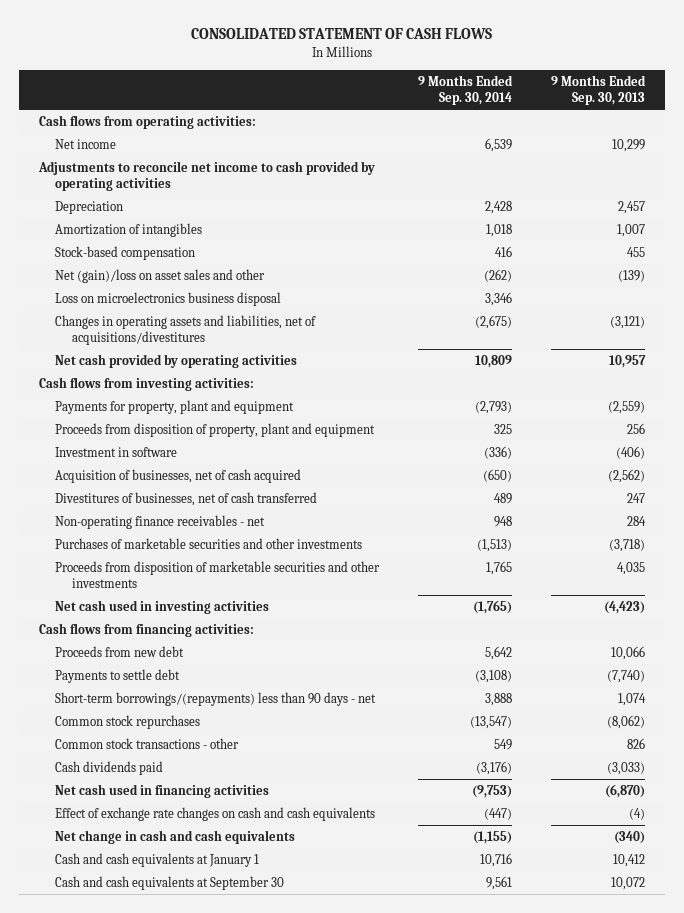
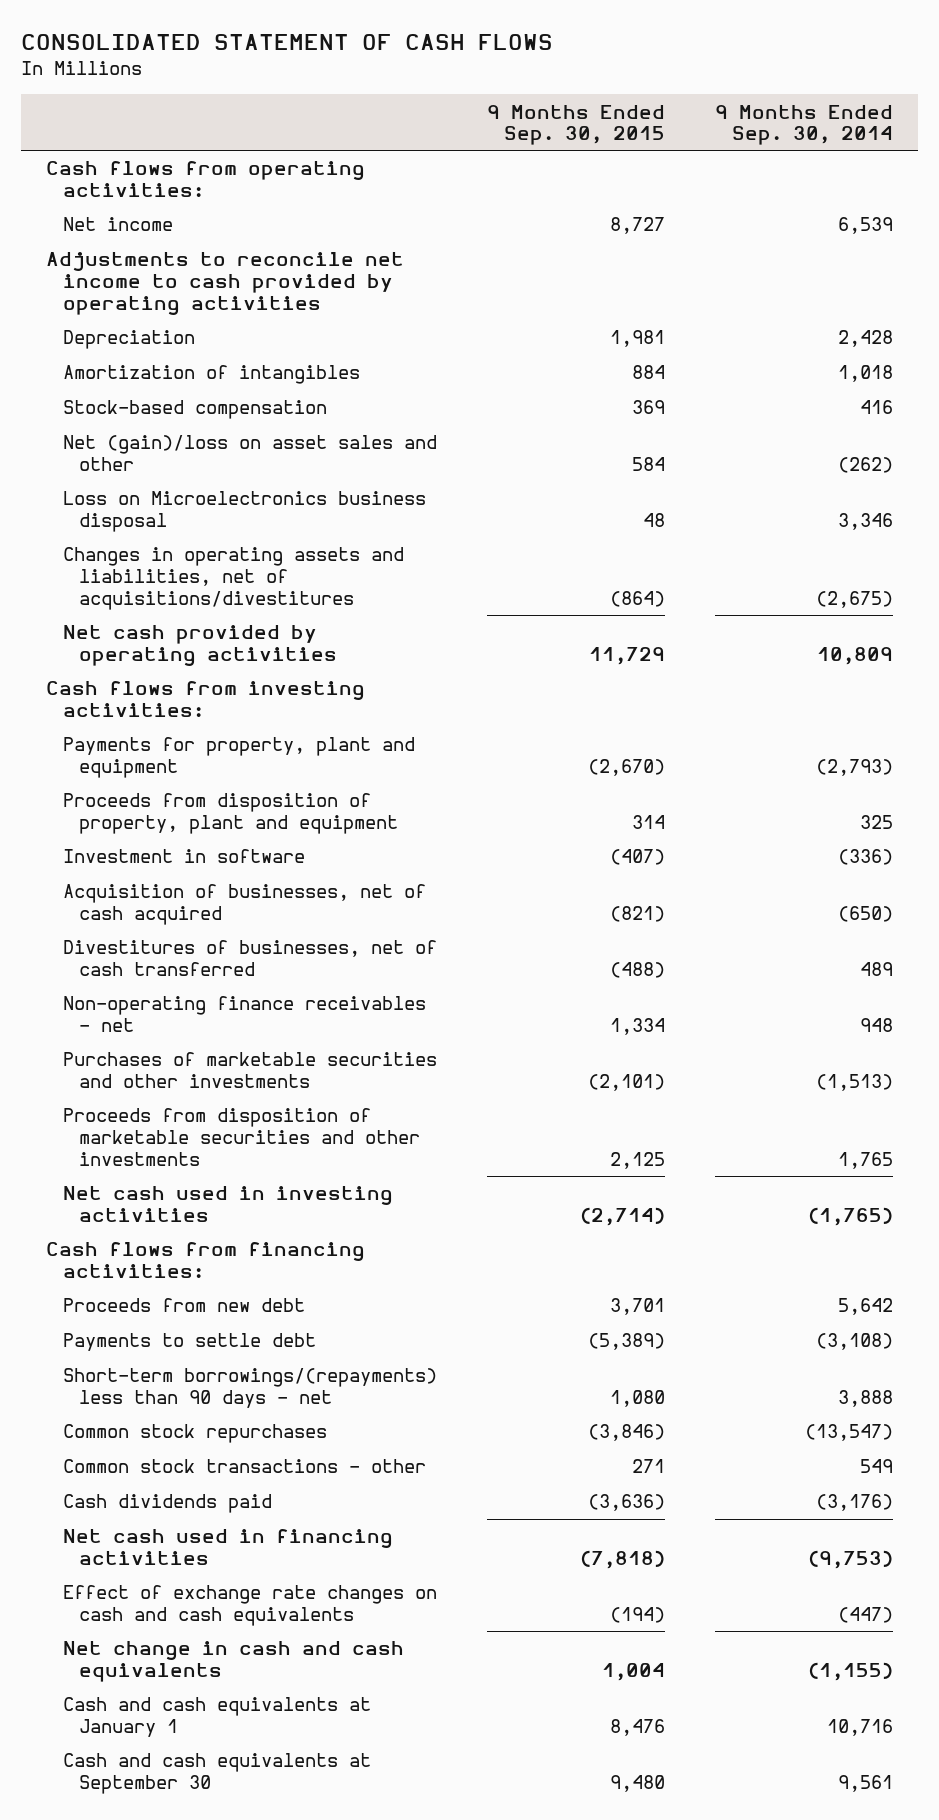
[551,74,647,106] 9 Months Ended Sep. 30, 2013 -> none
none -> [486,104,665,146] 9 Months Ended Sep. 30, 2015
[55,291,282,306] Loss on microelectronics business disposal -> [62,491,426,533] Loss on Microelectronics business disposal

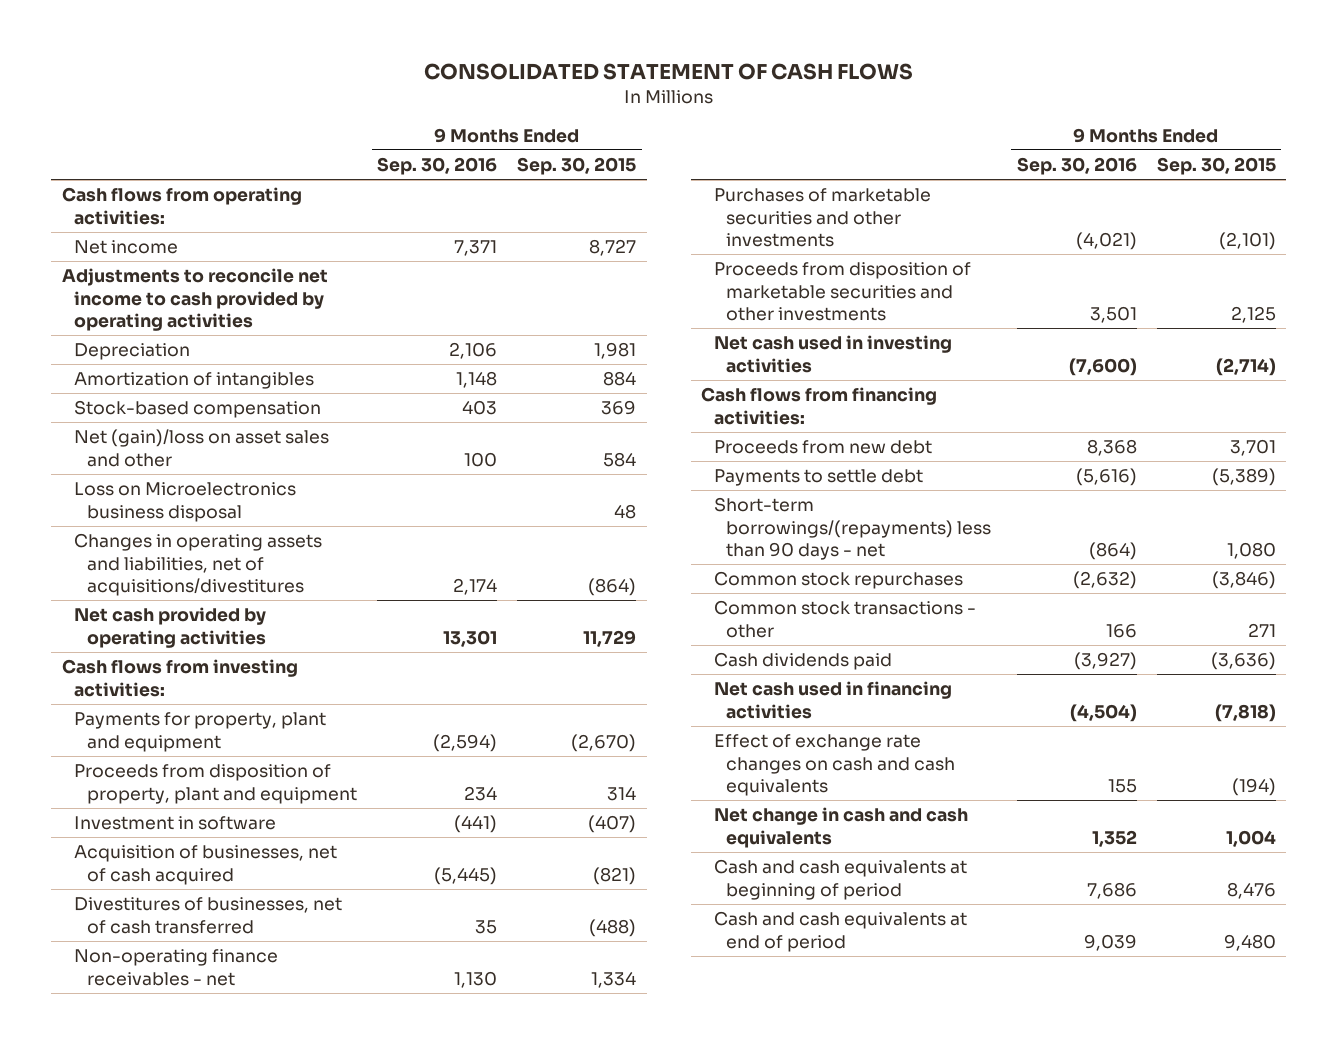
[714,104,893,146] 9 Months Ended Sep. 30, 2014 -> none
none -> [376,157,497,176] Sep. 30, 2016
[62,1697,371,1738] Cash and cash equivalents at January 1 -> [713,859,967,900] Cash and cash equivalents at beginning of period
[62,1753,371,1795] Cash and cash equivalents at September 30 -> [713,911,967,952] Cash and cash equivalents at end of period

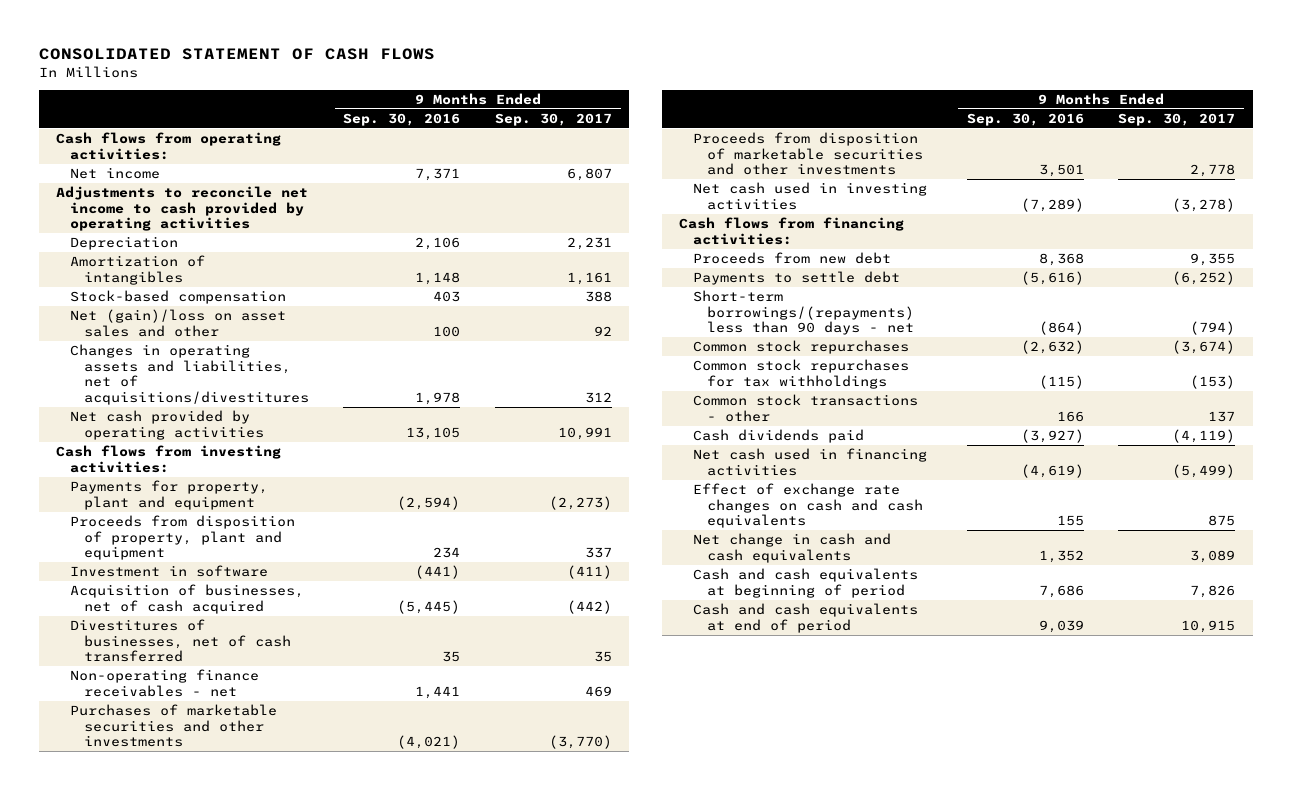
[517,157,637,176] Sep. 30, 2015 -> none
none -> [494,112,612,126] Sep. 30, 2017
[74,482,297,522] Loss on Microelectronics business disposal -> none
[452,578,497,596] 2,174 -> [415,392,461,406] 1,978
[442,629,497,647] 13,301 -> [406,426,461,440] 13,105
[453,970,497,988] 1,130 -> [415,685,461,699] 1,441
[1068,357,1137,376] (7,600) -> [1020,197,1084,212] (7,289)
none -> [693,359,910,389] Common stock repurchases for tax withholdings
[1069,703,1137,722] (4,504) -> [1020,463,1084,478] (4,619)

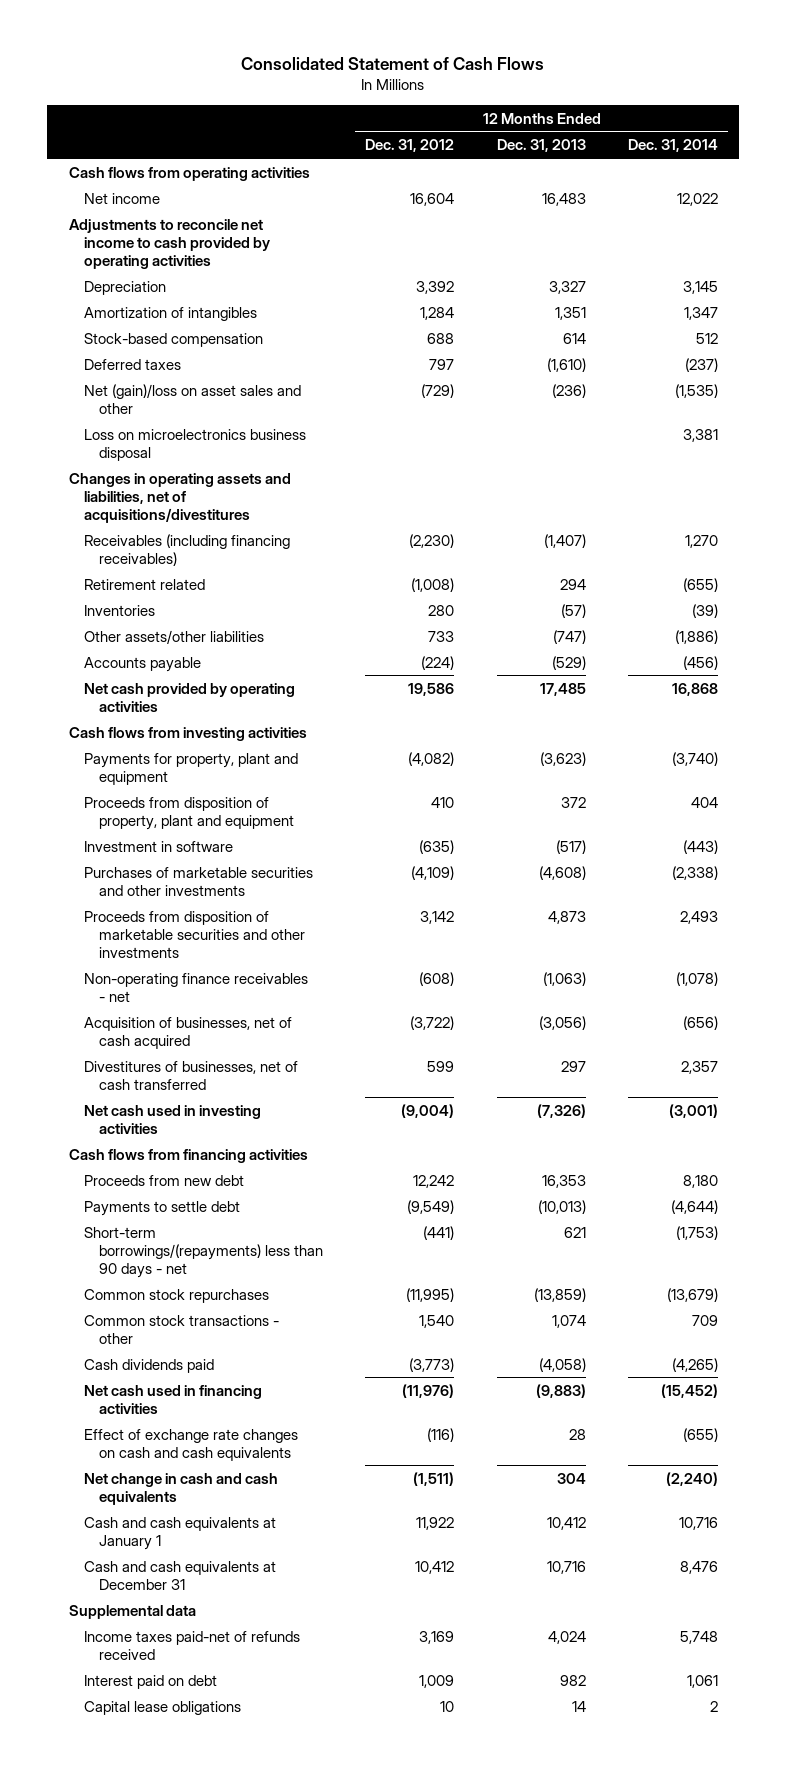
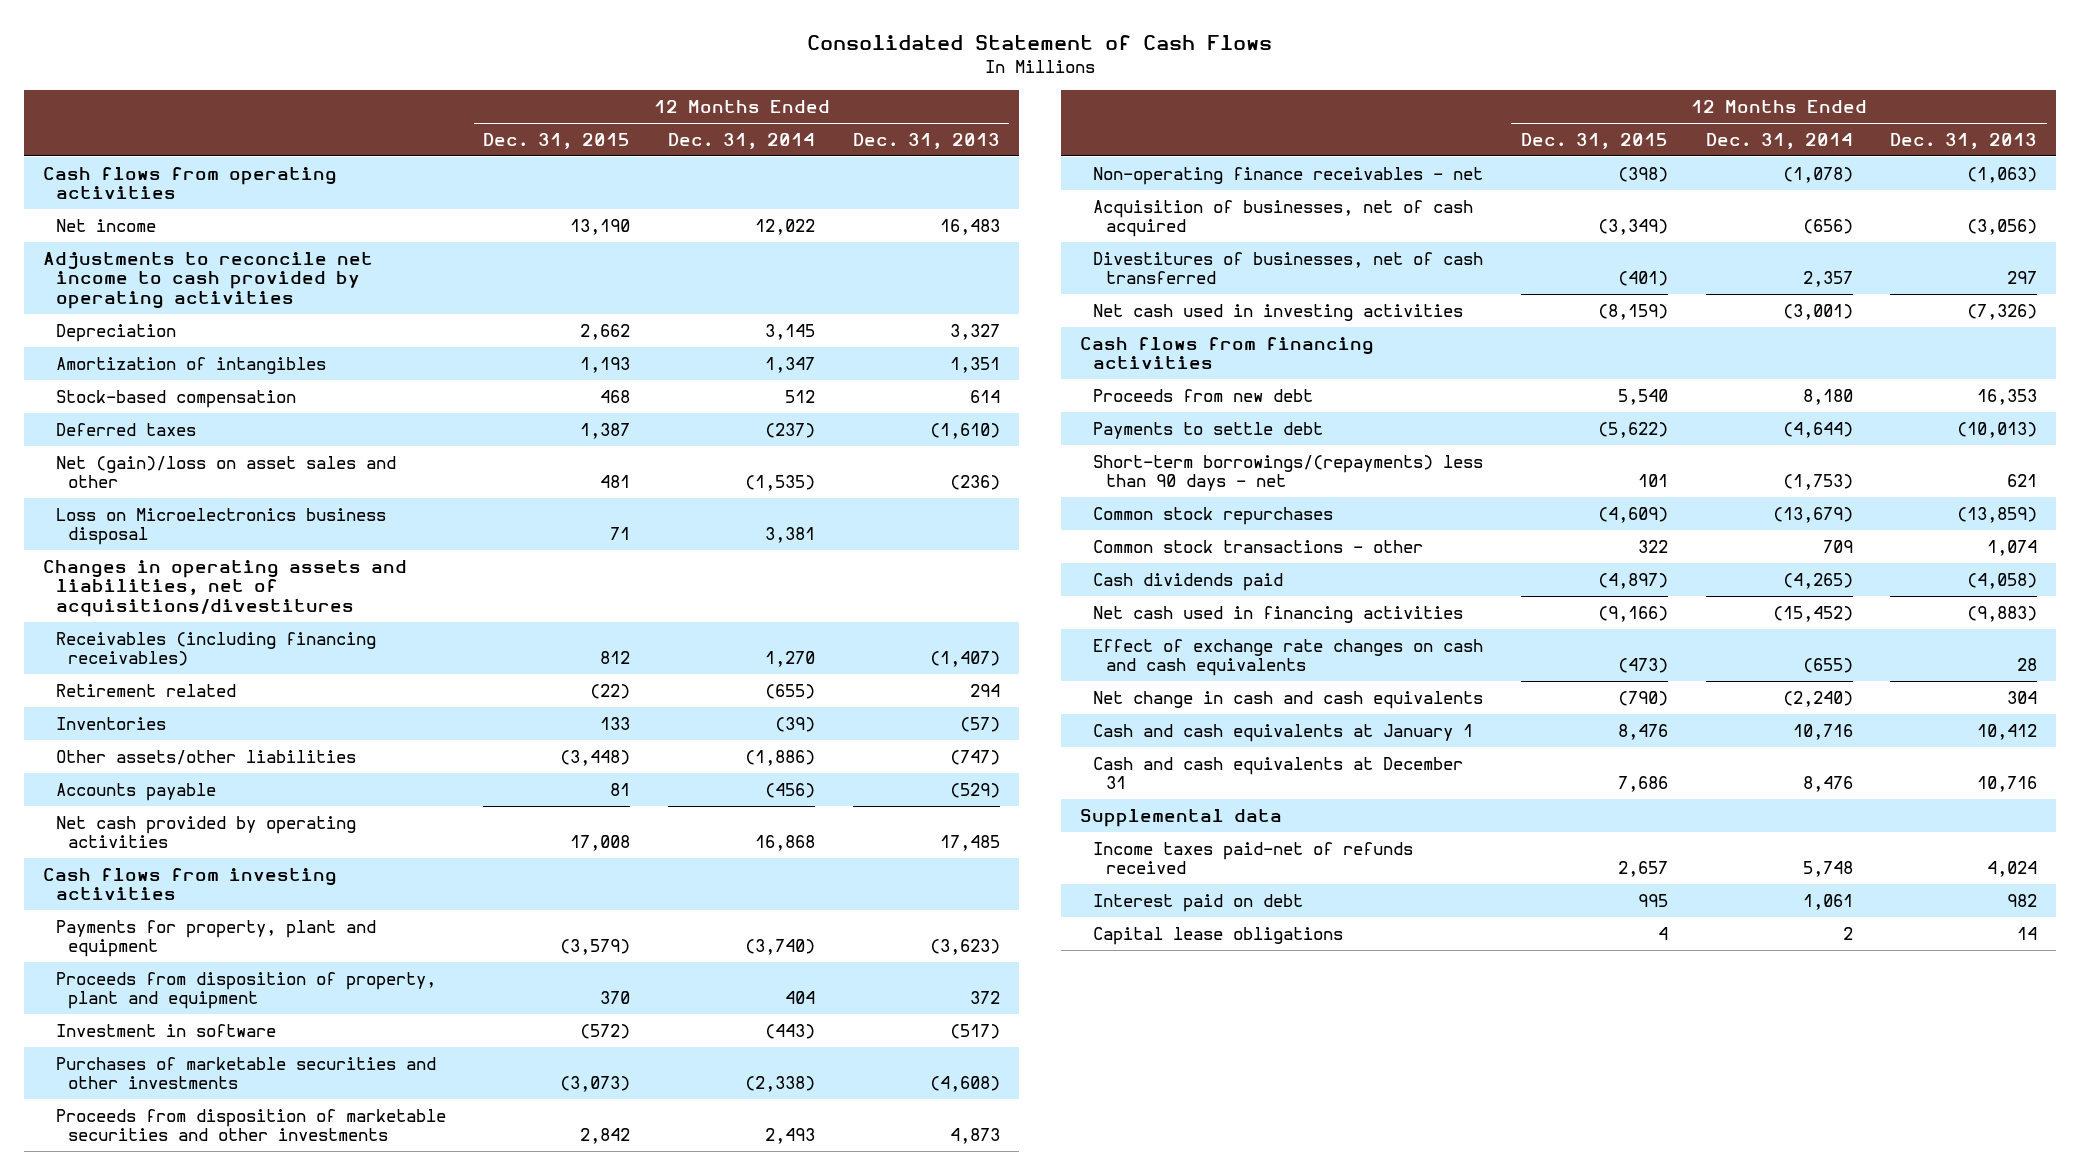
[365,139,455,153] Dec. 31, 2012 -> none
none -> [483,132,631,149] Dec. 31, 2015
[83,428,306,461] Loss on microelectronics business disposal -> [55,507,386,546] Loss on Microelectronics business disposal

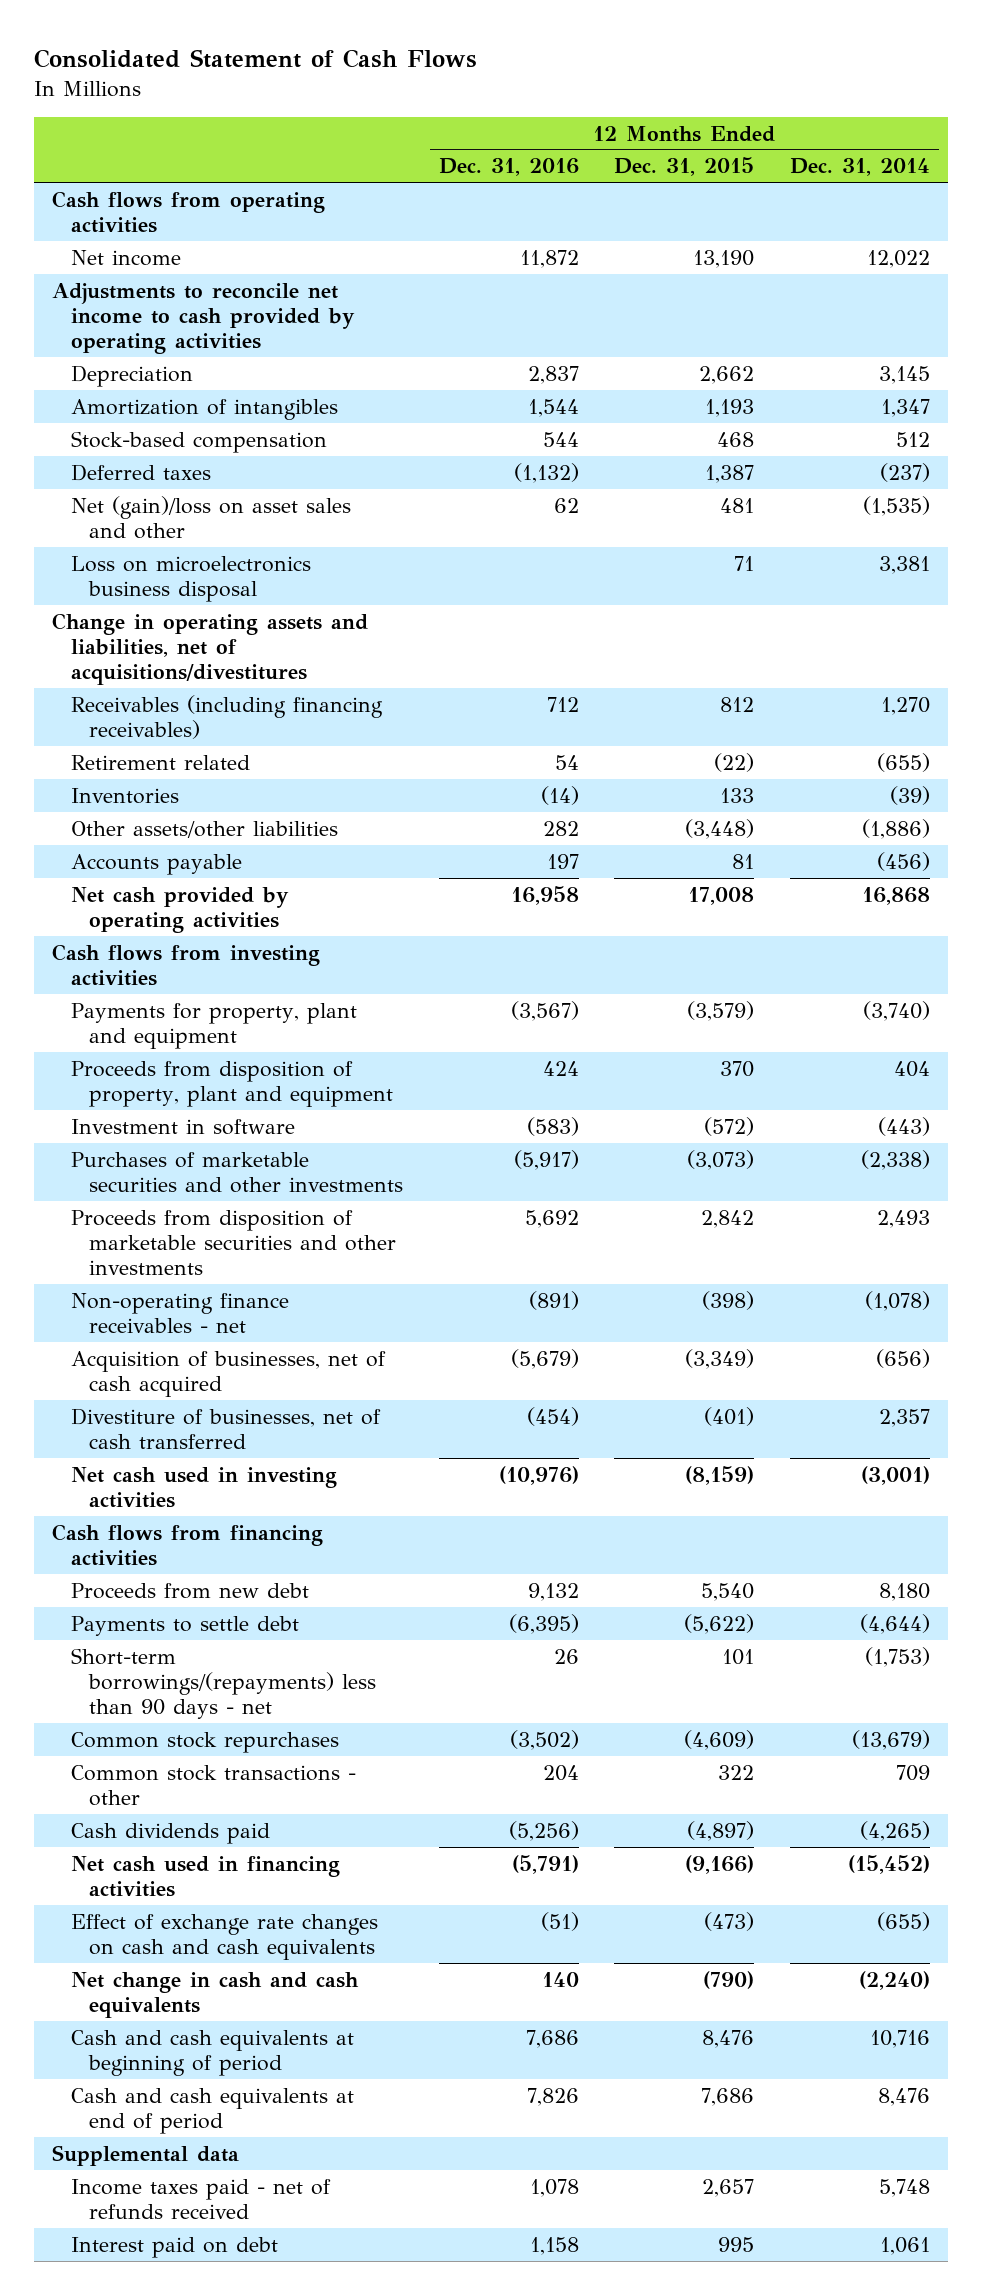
[853,132,1001,149] Dec. 31, 2013 -> none
none -> [438,158,579,177] Dec. 31, 2016
[55,507,386,546] Loss on Microelectronics business disposal -> [70,555,311,603] Loss on microelectronics business disposal
[42,559,407,617] Changes in operating assets and liabilities, net of acquisitions/divestitures -> [51,612,368,686] Change in operating assets and liabilities, net of acquisitions/divestitures
[1092,251,1483,285] Divestitures of businesses, net of cash transferred -> [70,1407,381,1450] Divestiture of businesses, net of cash transferred
[1092,723,1473,742] Cash and cash equivalents at January 1 -> [70,2029,354,2077] Cash and cash equivalents at beginning of period
[1092,756,1463,790] Cash and cash equivalents at December 31 -> [70,2087,354,2135] Cash and cash equivalents at end of period
[1092,841,1413,875] Income taxes paid-net of refunds received -> [70,2178,331,2220] Income taxes paid - net of refunds received
[1092,926,1343,945] Capital lease obligations -> none

